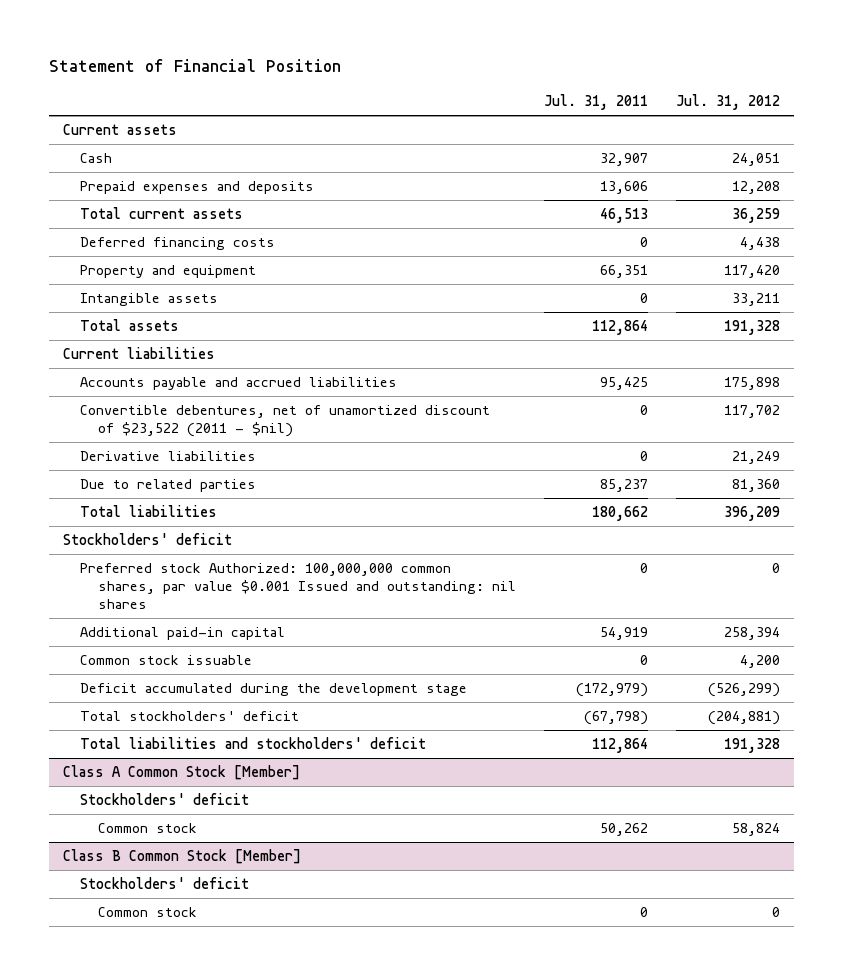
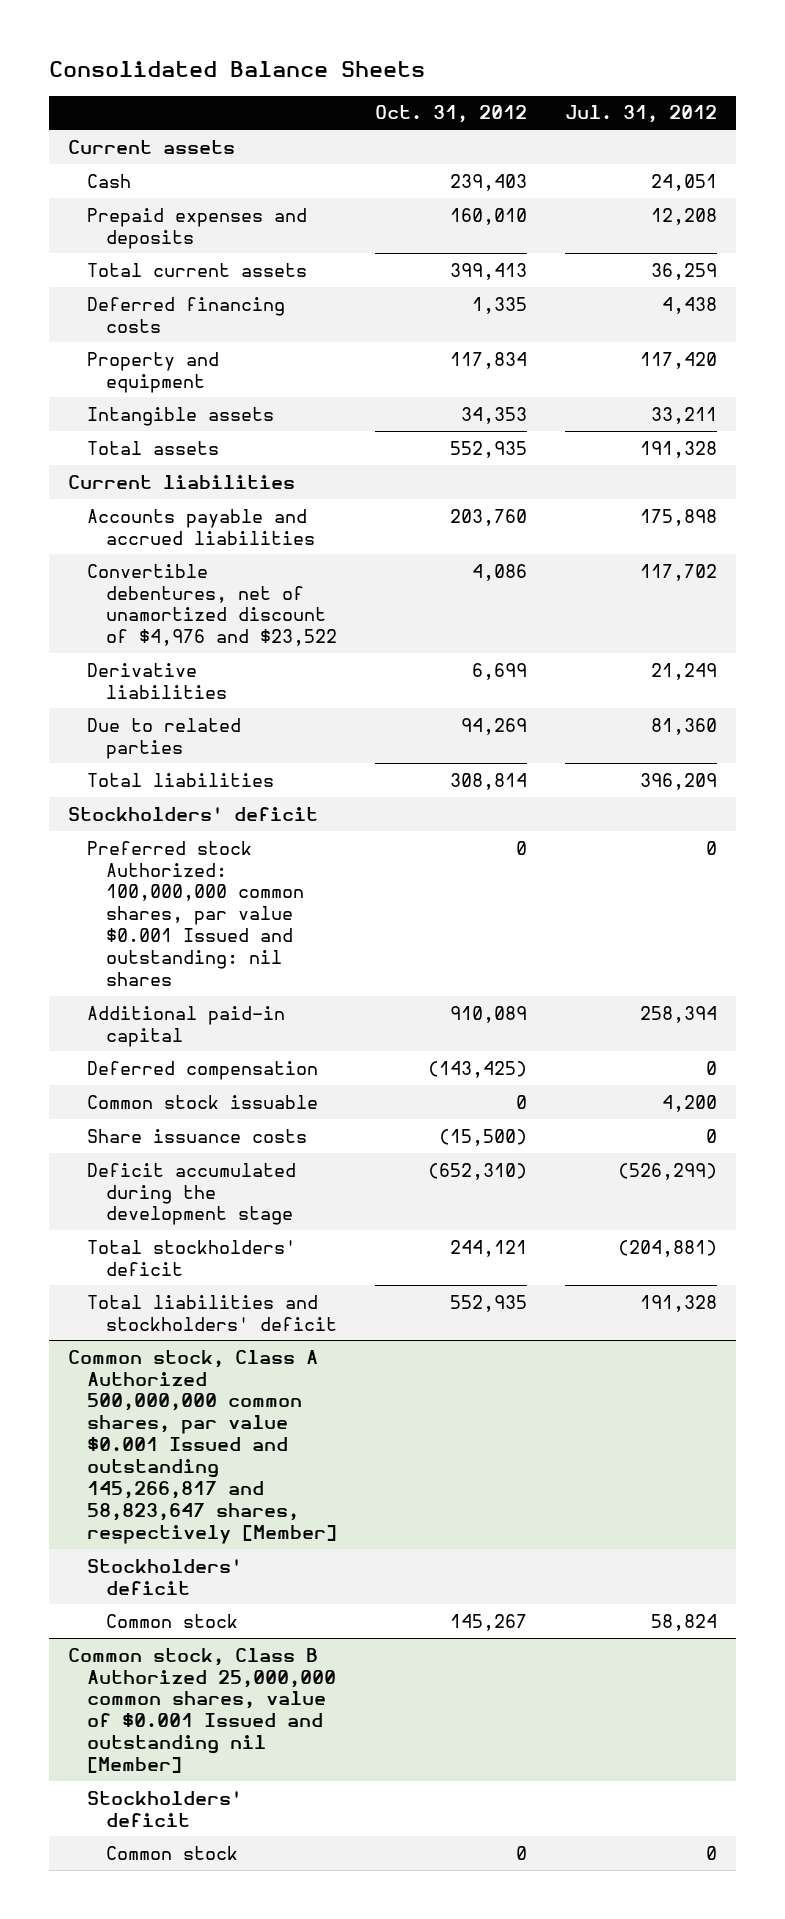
[49,59,342,73] Statement of Financial Position -> [49,61,426,78] Consolidated Balance Sheets
[543,93,648,110] Jul. 31, 2011 -> none
none -> [375,105,528,124] Oct. 31, 2012
[80,405,491,437] Convertible debentures, net of unamortized discount of $23,522 (2011 - $nil) -> [87,563,338,647] Convertible debentures, net of unamortized discount of $4,976 and $23,522
none -> [87,1060,319,1080] Deferred compensation
none -> [87,1128,308,1143] Share issuance costs
[63,765,301,781] Class A Common Stock [Member] -> none
none -> [68,1349,338,1544] Common stock, Class A Authorized 500,000,000 common shares, par value $0.001 Issued and outstanding 145,266,817 and 58,823,647 shares, respectively [Member]
[63,849,302,865] Class B Common Stock [Member] -> none
none -> [68,1647,337,1774] Common stock, Class B Authorized 25,000,000 common shares, value of $0.001 Issued and outstanding nil [Member]

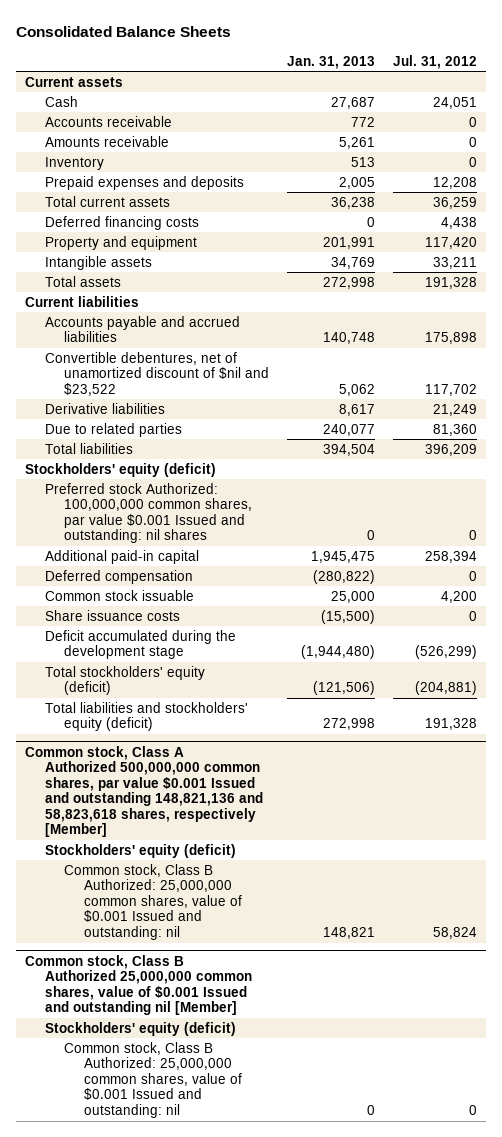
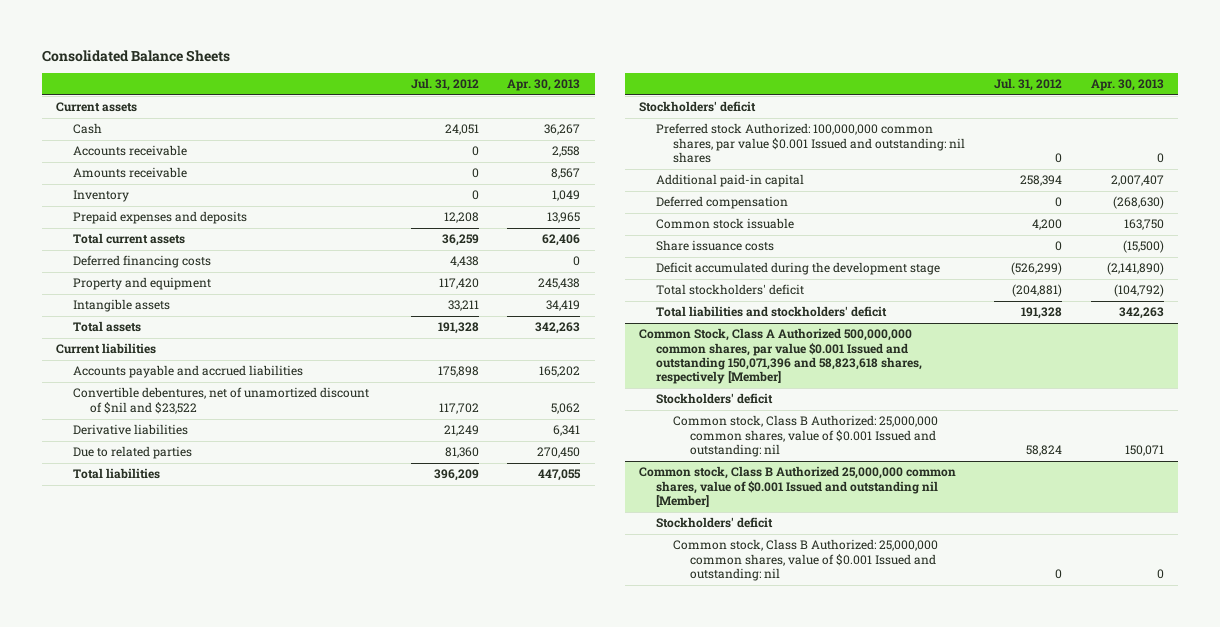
[287,55,376,69] Jan. 31, 2013 -> none
none -> [507,79,581,92] Apr. 30, 2013
[25,462,217,477] Stockholders' equity (deficit) -> [639,101,757,113] Stockholders' deficit
[44,665,205,696] Total stockholders' equity (deficit) -> [656,284,805,296] Total stockholders' deficit
[44,701,248,732] Total liabilities and stockholders' equity (deficit) -> [656,306,888,318] Total liabilities and stockholders' deficit
[25,745,263,838] Common stock, Class A Authorized 500,000,000 common shares, par value $0.001 Issued and outstanding 148,821,136 and 58,823,618 shares, respectively [Member] -> [639,328,923,385] Common Stock, Class A Authorized 500,000,000 common shares, par value $0.001 Issued and outstanding 150,071,396 and 58,823,618 shares, respectively [Member]
[44,843,236,858] Stockholders' equity (deficit) -> [656,393,774,405] Stockholders' deficit
[44,1021,236,1036] Stockholders' equity (deficit) -> [656,517,774,529] Stockholders' deficit

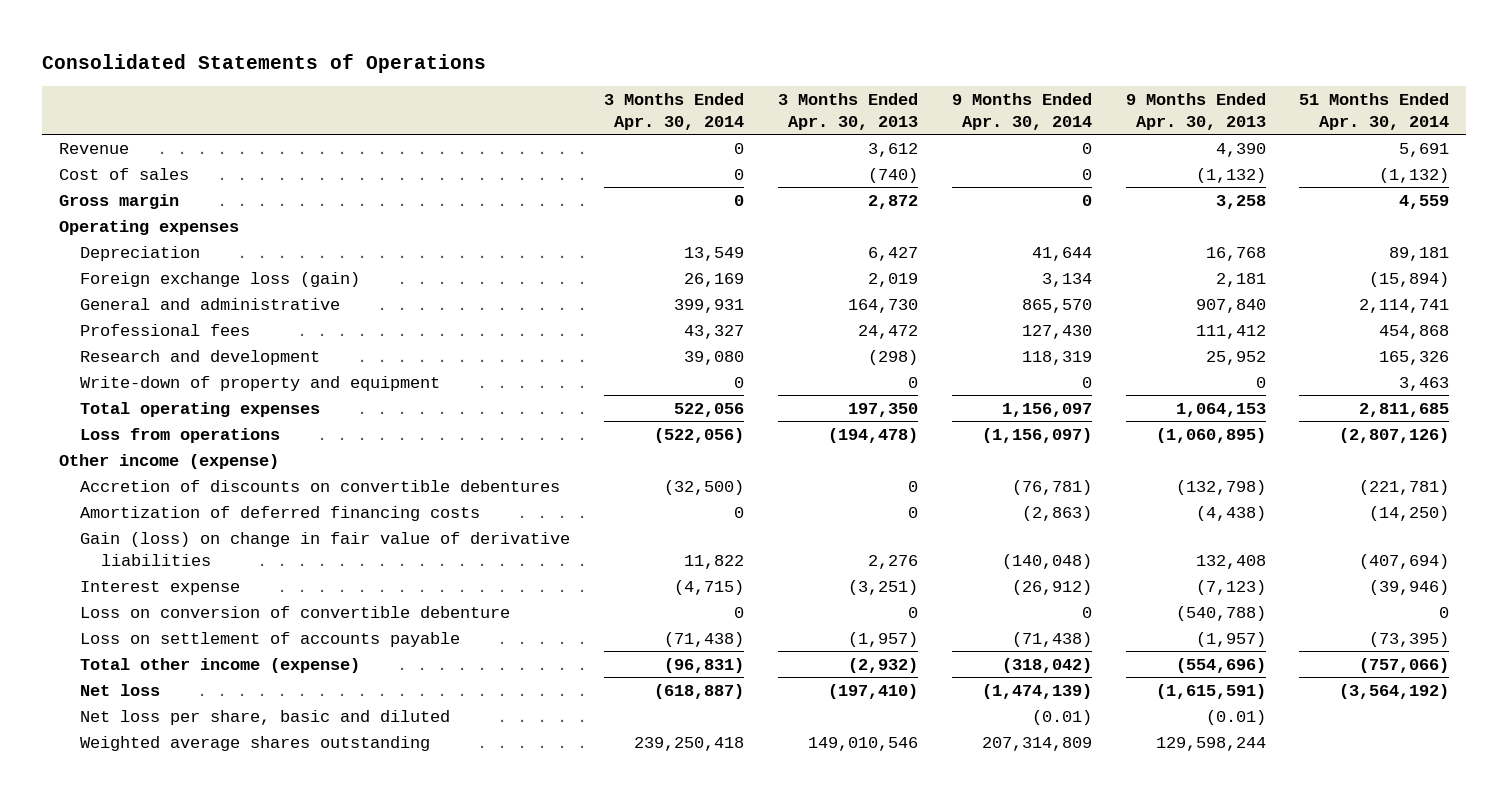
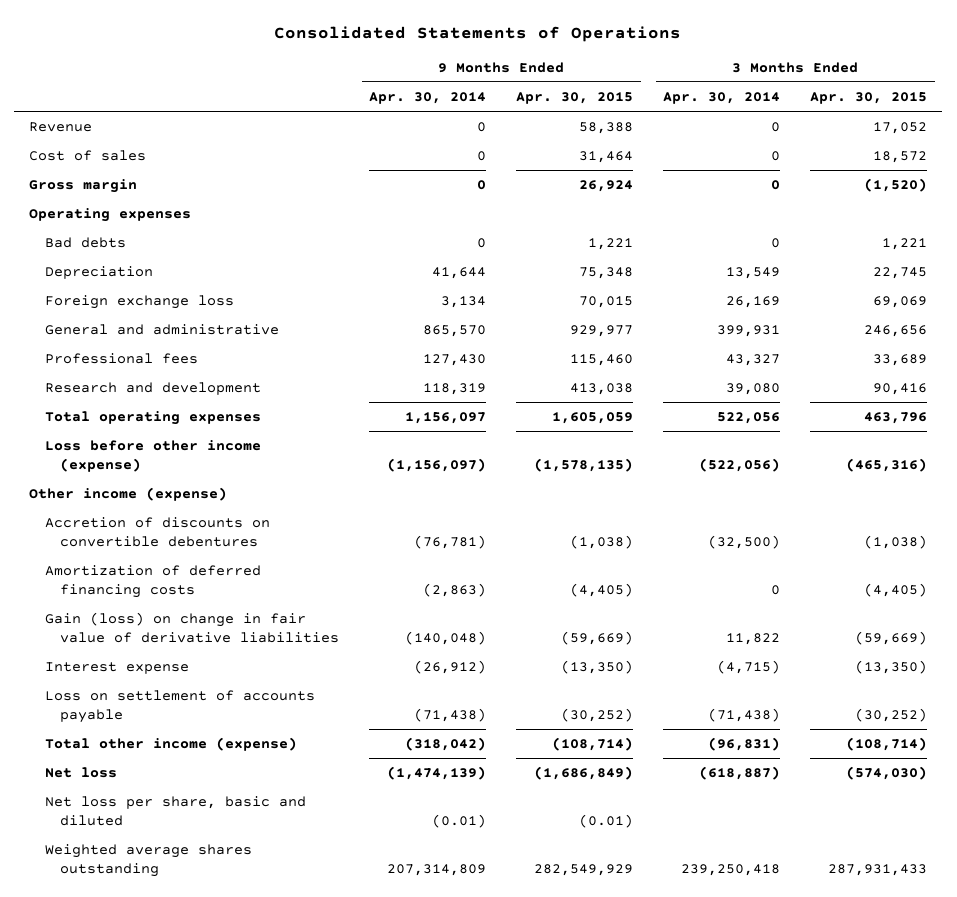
[777,92,918,130] 3 Months Ended Apr. 30, 2013 -> none
[1125,92,1266,130] 9 Months Ended Apr. 30, 2013 -> none
[1299,92,1450,130] 51 Months Ended Apr. 30, 2014 -> none
none -> [516,92,634,105] Apr. 30, 2015
none -> [810,92,928,105] Apr. 30, 2015
none -> [44,237,126,249] Bad debts
[80,271,361,287] Foreign exchange loss (gain) -> [44,295,234,310] Foreign exchange loss
[80,375,441,391] Write-down of property and equipment -> none
[80,427,281,443] Loss from operations -> [44,440,261,473] Loss before other income (expense)
[80,605,511,618] Loss on conversion of convertible debenture -> none

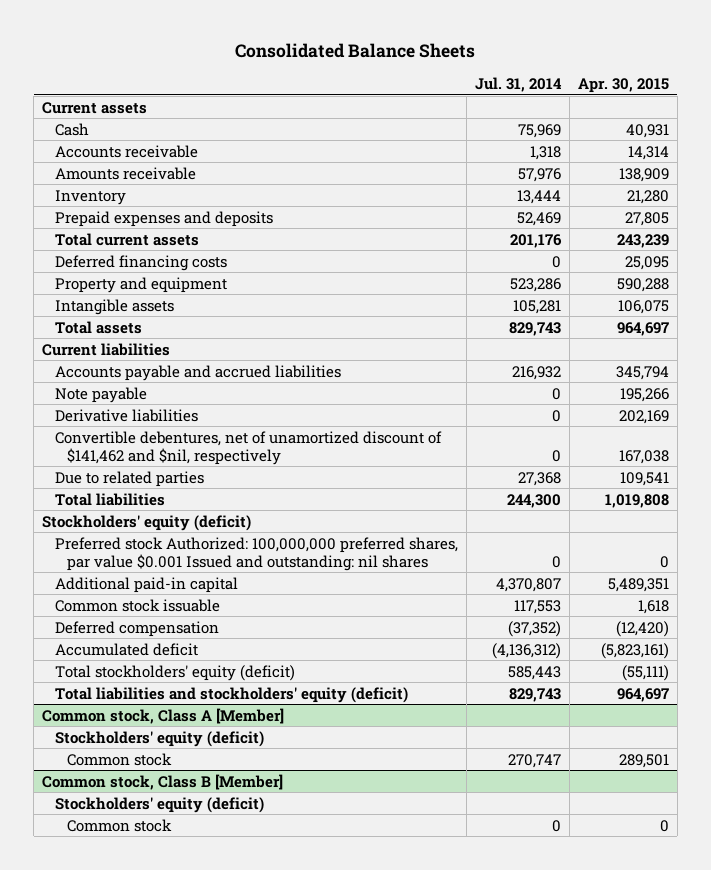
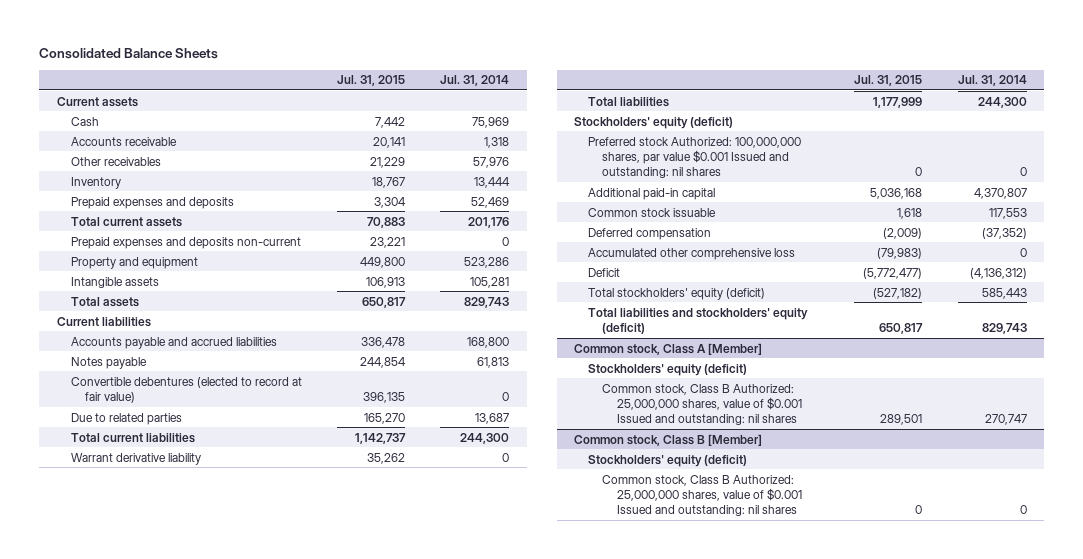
[577,77,669,93] Apr. 30, 2015 -> none
none -> [336,75,405,87] Jul. 31, 2015
[54,166,196,180] Amounts receivable -> [70,156,161,166] Other receivables
[54,254,227,271] Deferred financing costs -> none
none -> [70,236,301,249] Prepaid expenses and deposits non-current
[54,408,198,422] Derivative liabilities -> none
[511,365,561,380] 216,932 -> [467,336,510,348] 168,800
[54,386,147,403] Note payable -> [70,356,147,369] Notes payable
[551,387,561,400] 0 -> [477,356,510,368] 61,813
[54,430,442,465] Convertible debentures, net of unamortized discount of $141,462 and $nil, respectively -> [70,376,302,403] Convertible debentures (elected to record at fair value)
[517,471,561,486] 27,368 -> [475,412,510,424] 13,687
none -> [70,432,195,443] Total current liabilities
none -> [70,452,201,465] Warrant derivative liability
[54,536,458,571] Preferred stock Authorized: 100,000,000 preferred shares, par value $0.001 Issued and outstanding: nil shares -> [588,136,802,179] Preferred stock Authorized: 100,000,000 shares, par value $0.001 Issued and outstanding: nil shares
none -> [588,247,796,260] Accumulated other comprehensive loss
[54,642,198,656] Accumulated deficit -> [588,267,621,277] Deficit
[67,752,173,766] Common stock -> [602,383,802,426] Common stock, Class B Authorized: 25,000,000 shares, value of $0.001 Issued and outstanding: nil shares
[67,818,173,832] Common stock -> [602,474,802,517] Common stock, Class B Authorized: 25,000,000 shares, value of $0.001 Issued and outstanding: nil shares

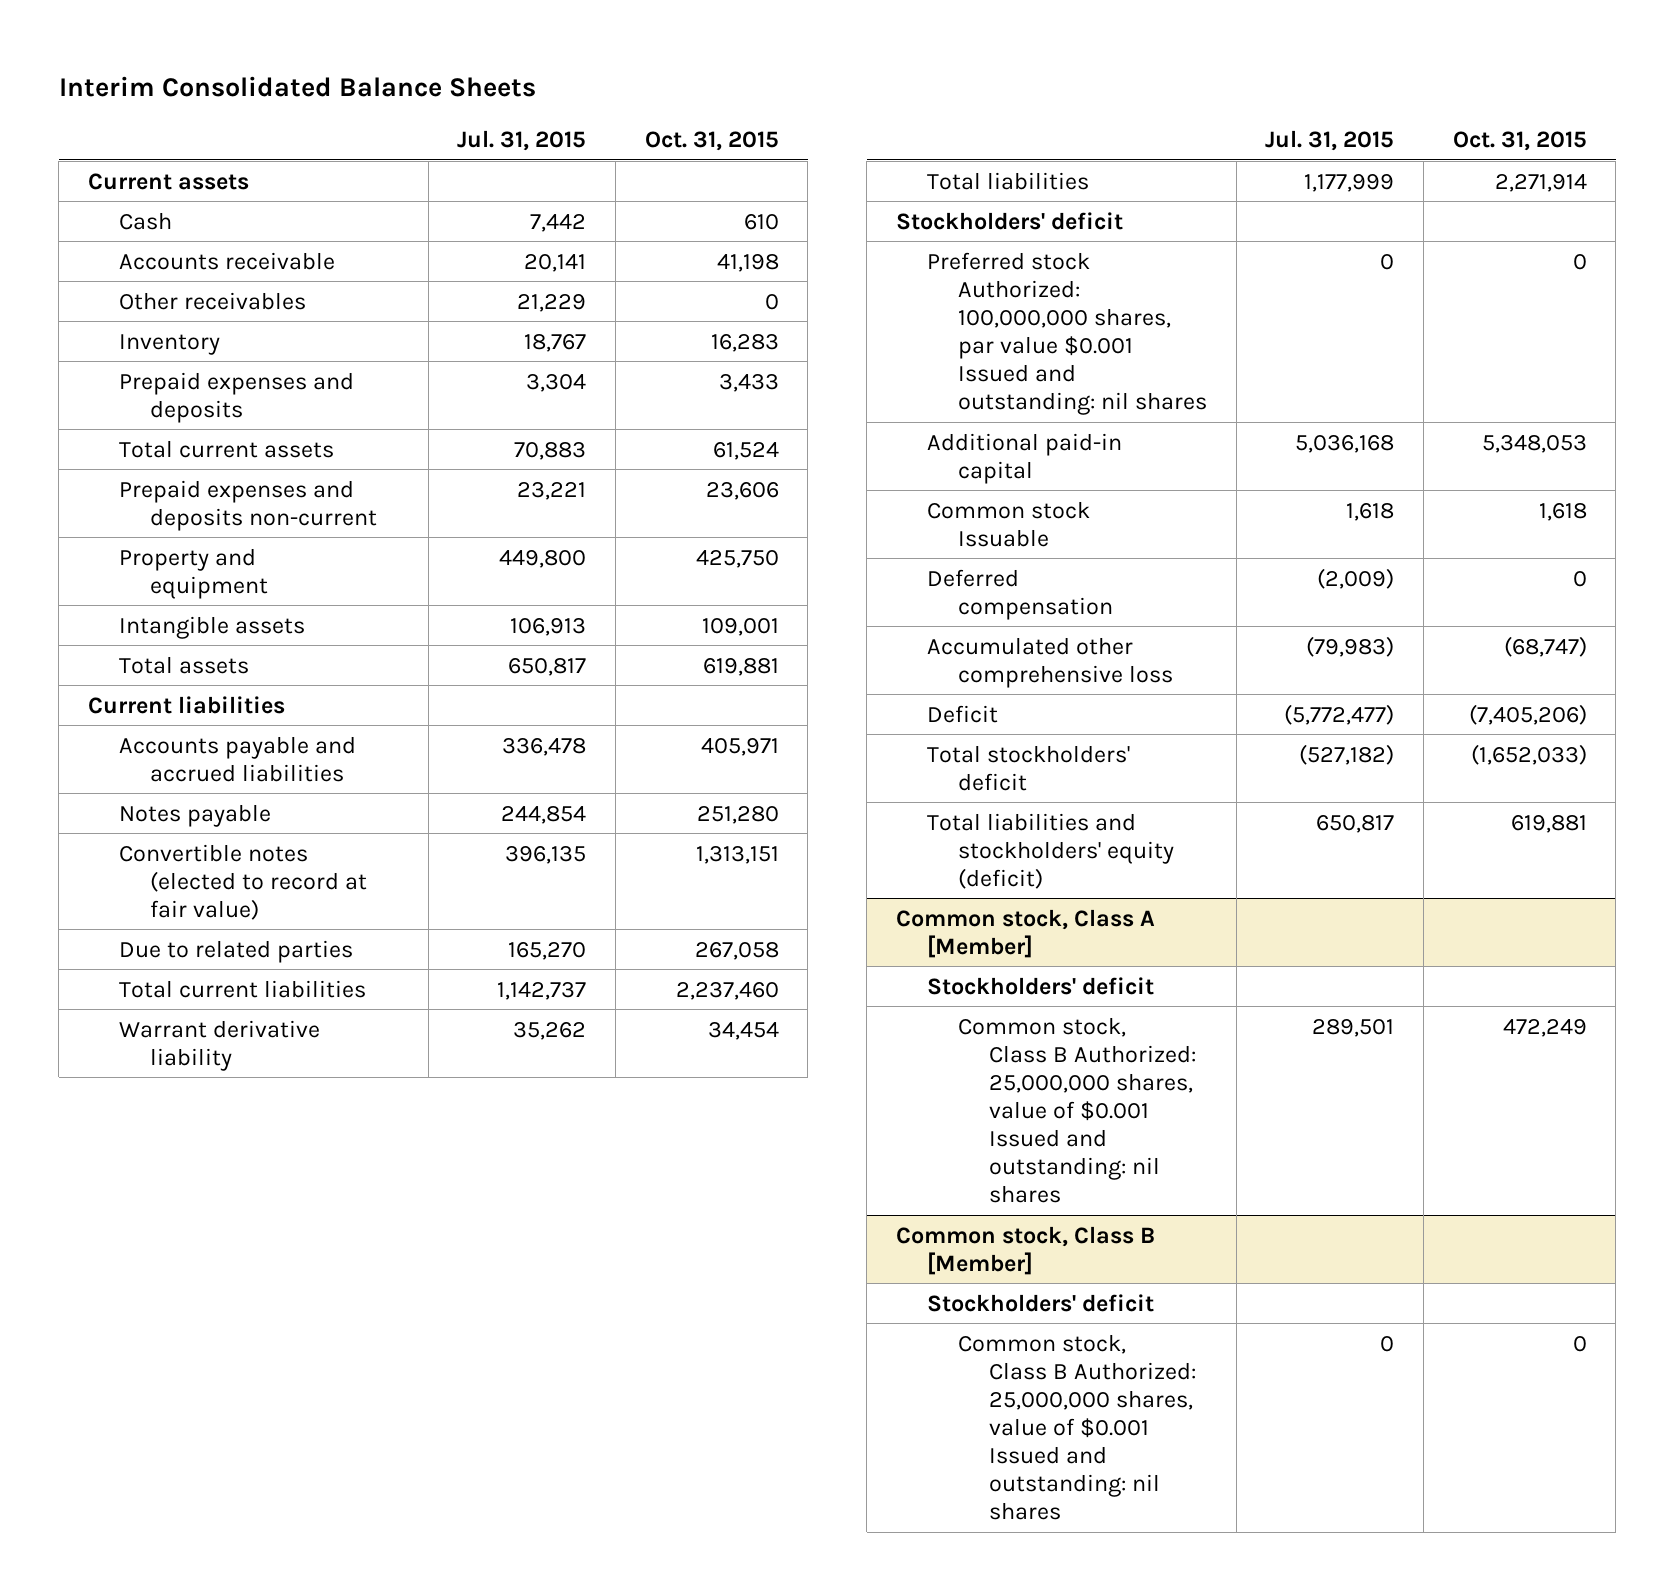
[39,47,219,59] Consolidated Balance Sheets -> [58,75,536,97] Interim Consolidated Balance Sheets
[440,75,510,87] Jul. 31, 2014 -> none
none -> [644,130,779,151] Oct. 31, 2015
[70,376,302,403] Convertible debentures (elected to record at fair value) -> [119,843,368,920] Convertible notes (elected to record at fair value)
[574,116,734,129] Stockholders' equity (deficit) -> [896,211,1124,230] Stockholders' deficit
[588,207,717,217] Common stock issuable -> [927,500,1091,547] Common stock Issuable
[588,287,766,300] Total stockholders' equity (deficit) -> [927,744,1131,791] Total stockholders' deficit
[588,363,748,376] Stockholders' equity (deficit) -> [927,976,1155,995] Stockholders' deficit
[588,454,748,467] Stockholders' equity (deficit) -> [927,1293,1155,1312] Stockholders' deficit

